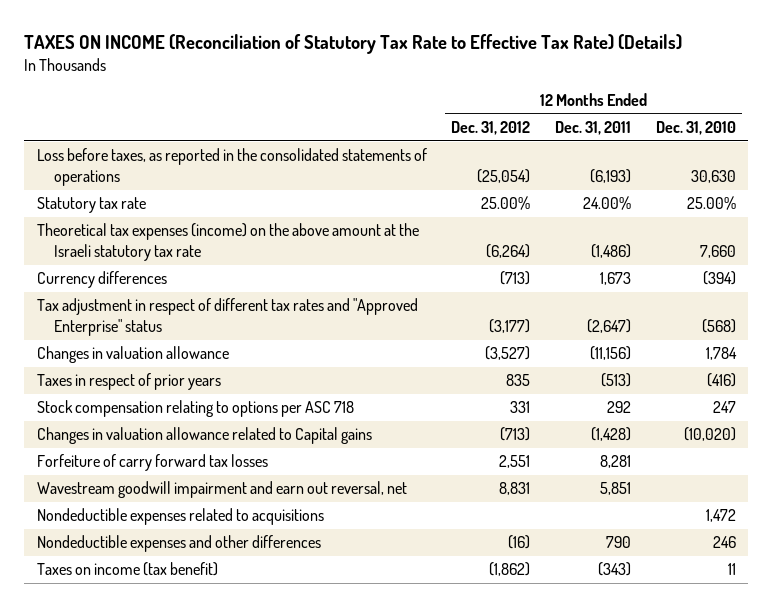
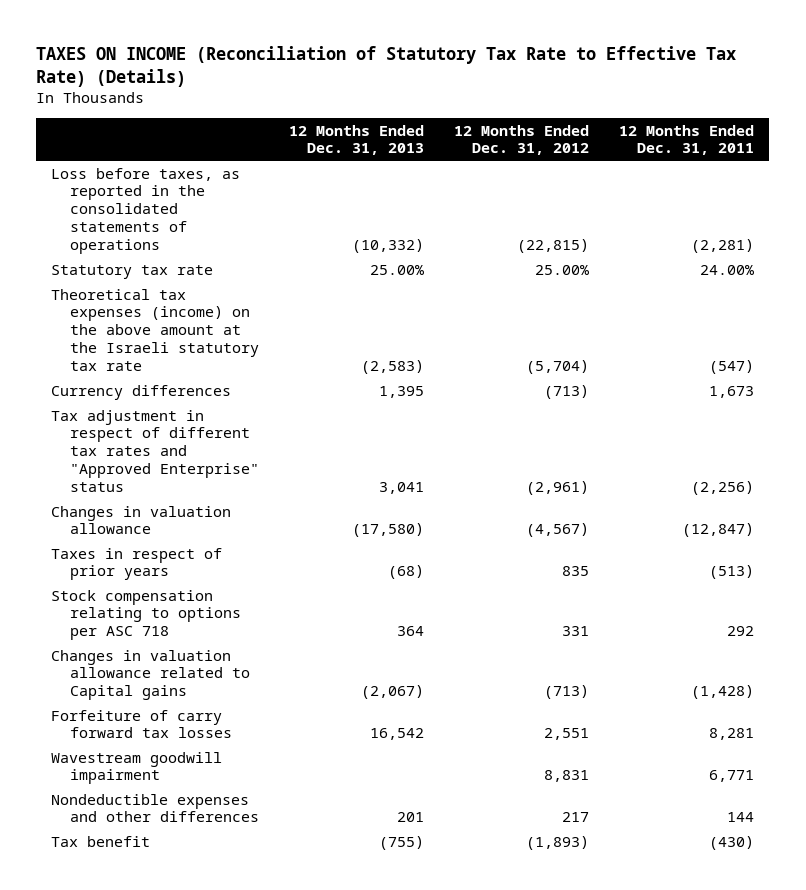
[655,121,736,136] Dec. 31, 2010 -> none
none -> [289,124,425,156] 12 Months Ended Dec. 31, 2013
[477,168,531,183] (25,054) -> [517,238,590,253] (22,815)
[590,168,632,183] (6,193) -> [691,238,755,253] (2,281)
[486,243,531,258] (6,264) -> [526,359,590,374] (5,704)
[591,243,632,258] (1,486) -> [709,359,755,374] (547)
[489,318,531,333] (3,177) -> [526,480,590,495] (2,961)
[587,318,632,333] (2,647) -> [691,480,755,495] (2,256)
[485,346,531,361] (3,527) -> [526,523,590,538] (4,567)
[590,346,632,361] (11,156) -> [682,523,755,538] (12,847)
[36,508,324,526] Nondeductible expenses related to acquisitions -> none
[36,481,407,499] Wavestream goodwill impairment and earn out reversal, net -> [51,751,223,785] Wavestream goodwill impairment
[600,482,632,496] 5,851 -> [709,770,755,783] 6,771
[508,535,531,550] (16) -> [562,812,590,823] 217
[606,536,632,549] 790 -> [727,812,755,823] 144
[36,562,218,577] Taxes on income (tax benefit) -> [51,835,151,847] Tax benefit
[489,562,531,577] (1,862) -> [526,835,590,850] (1,893)
[598,562,632,577] (343) -> [709,835,755,850] (430)

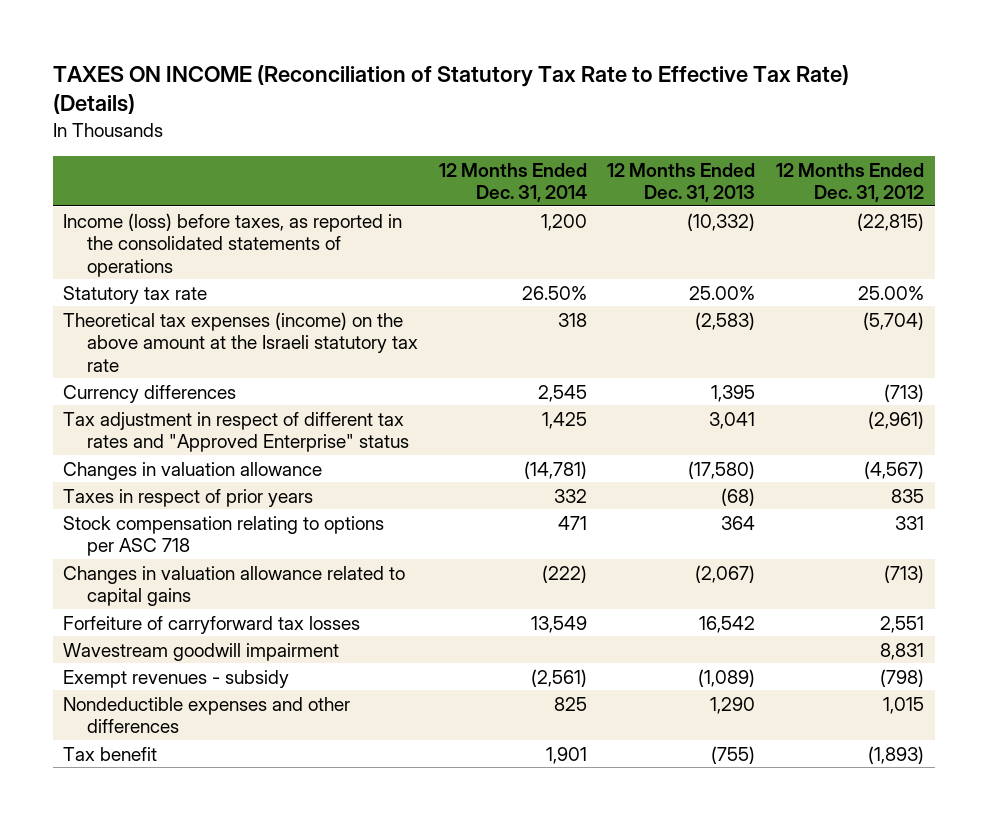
[619,124,755,156] 12 Months Ended Dec. 31, 2011 -> none
none -> [438,162,587,203] 12 Months Ended Dec. 31, 2014
[51,167,241,254] Loss before taxes, as reported in the consolidated statements of operations -> [63,212,403,277] Income (loss) before taxes, as reported in the consolidated statements of operations
[51,649,251,701] Changes in valuation allowance related to Capital gains -> [63,565,406,607] Changes in valuation allowance related to capital gains
[51,709,233,739] Forfeiture of carry forward tax losses -> [63,615,361,634] Forfeiture of carryforward tax losses
none -> [63,669,290,688] Exempt revenues - subsidy
[397,812,425,823] 201 -> [710,696,756,714] 1,290
[562,812,590,823] 217 -> [883,696,925,714] 1,015

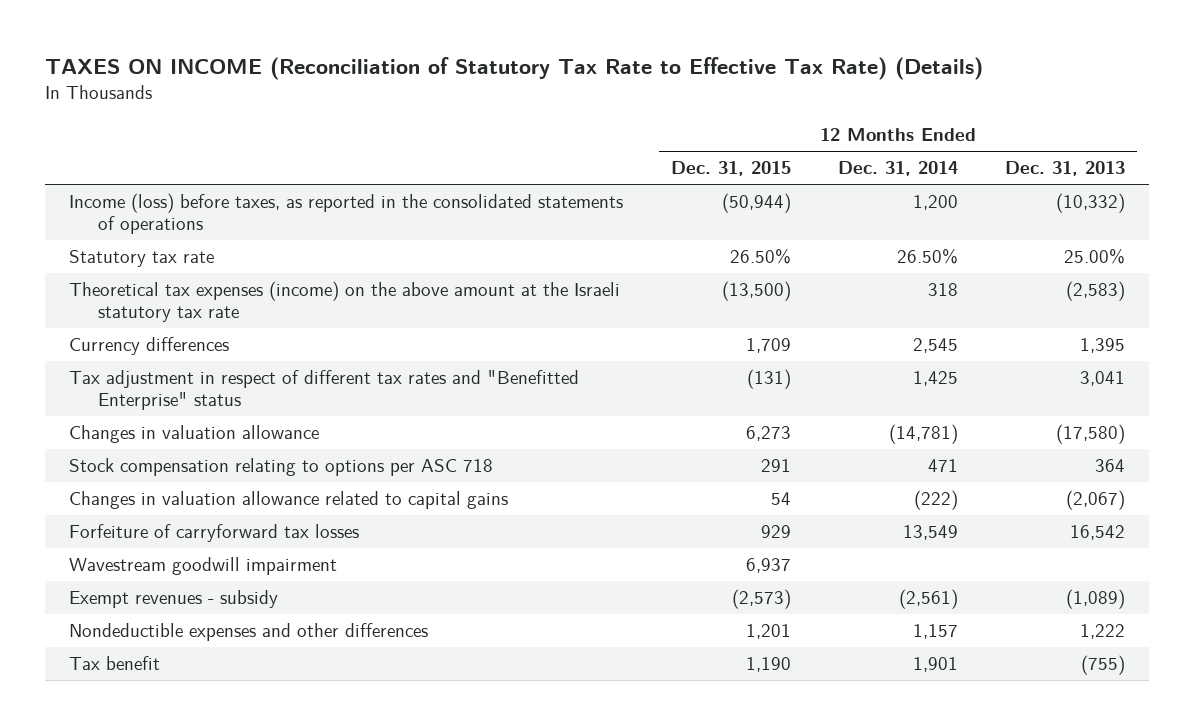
[776,162,925,203] 12 Months Ended Dec. 31, 2012 -> none
none -> [670,161,791,177] Dec. 31, 2015
[63,411,409,453] Tax adjustment in respect of different tax rates and "Approved Enterprise" status -> [69,370,580,411] Tax adjustment in respect of different tax rates and "Benefitted Enterprise" status
[63,488,314,507] Taxes in respect of prior years -> none
[553,696,587,711] 825 -> [913,624,959,640] 1,157
[710,696,756,714] 1,290 -> [1080,624,1126,640] 1,222

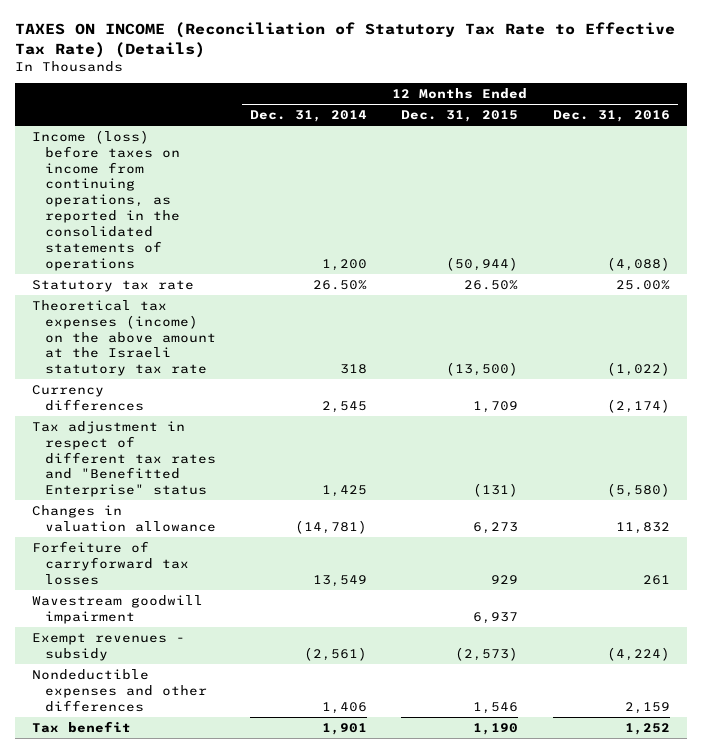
[1005,161,1126,177] Dec. 31, 2013 -> none
none -> [552,109,670,122] Dec. 31, 2016
[69,193,624,235] Income (loss) before taxes, as reported in the consolidated statements of operations -> [31,129,181,271] Income (loss) before taxes on income from continuing operations, as reported in the consolidated statements of operations
[69,458,494,477] Stock compensation relating to options per ASC 718 -> none
[69,491,509,510] Changes in valuation allowance related to capital gains -> none
[745,624,791,640] 1,201 -> [473,701,519,714] 1,546
[913,624,959,640] 1,157 -> [322,701,368,714] 1,406

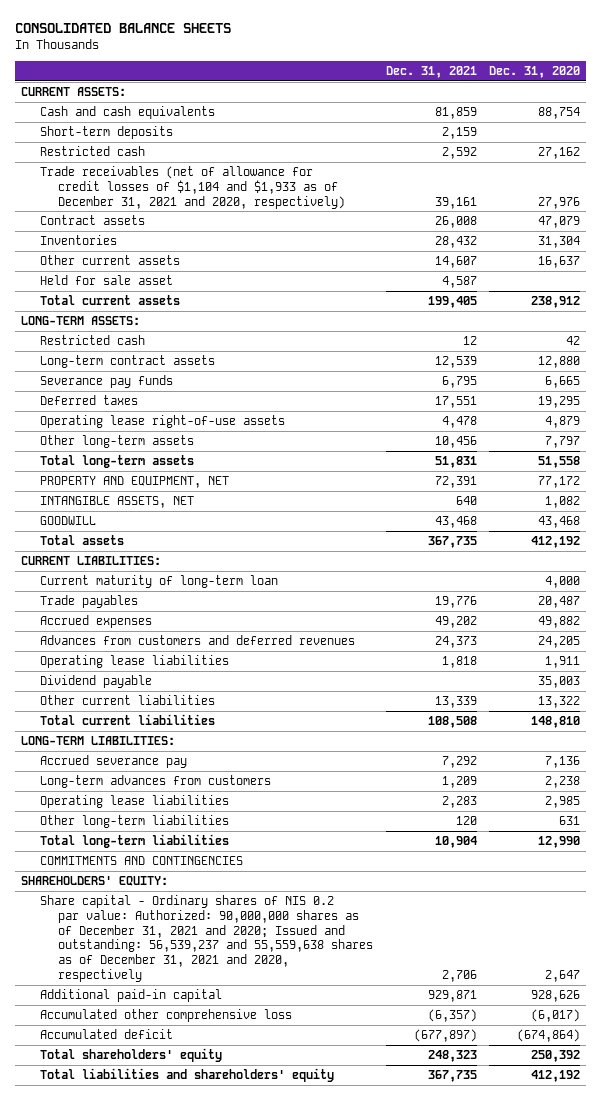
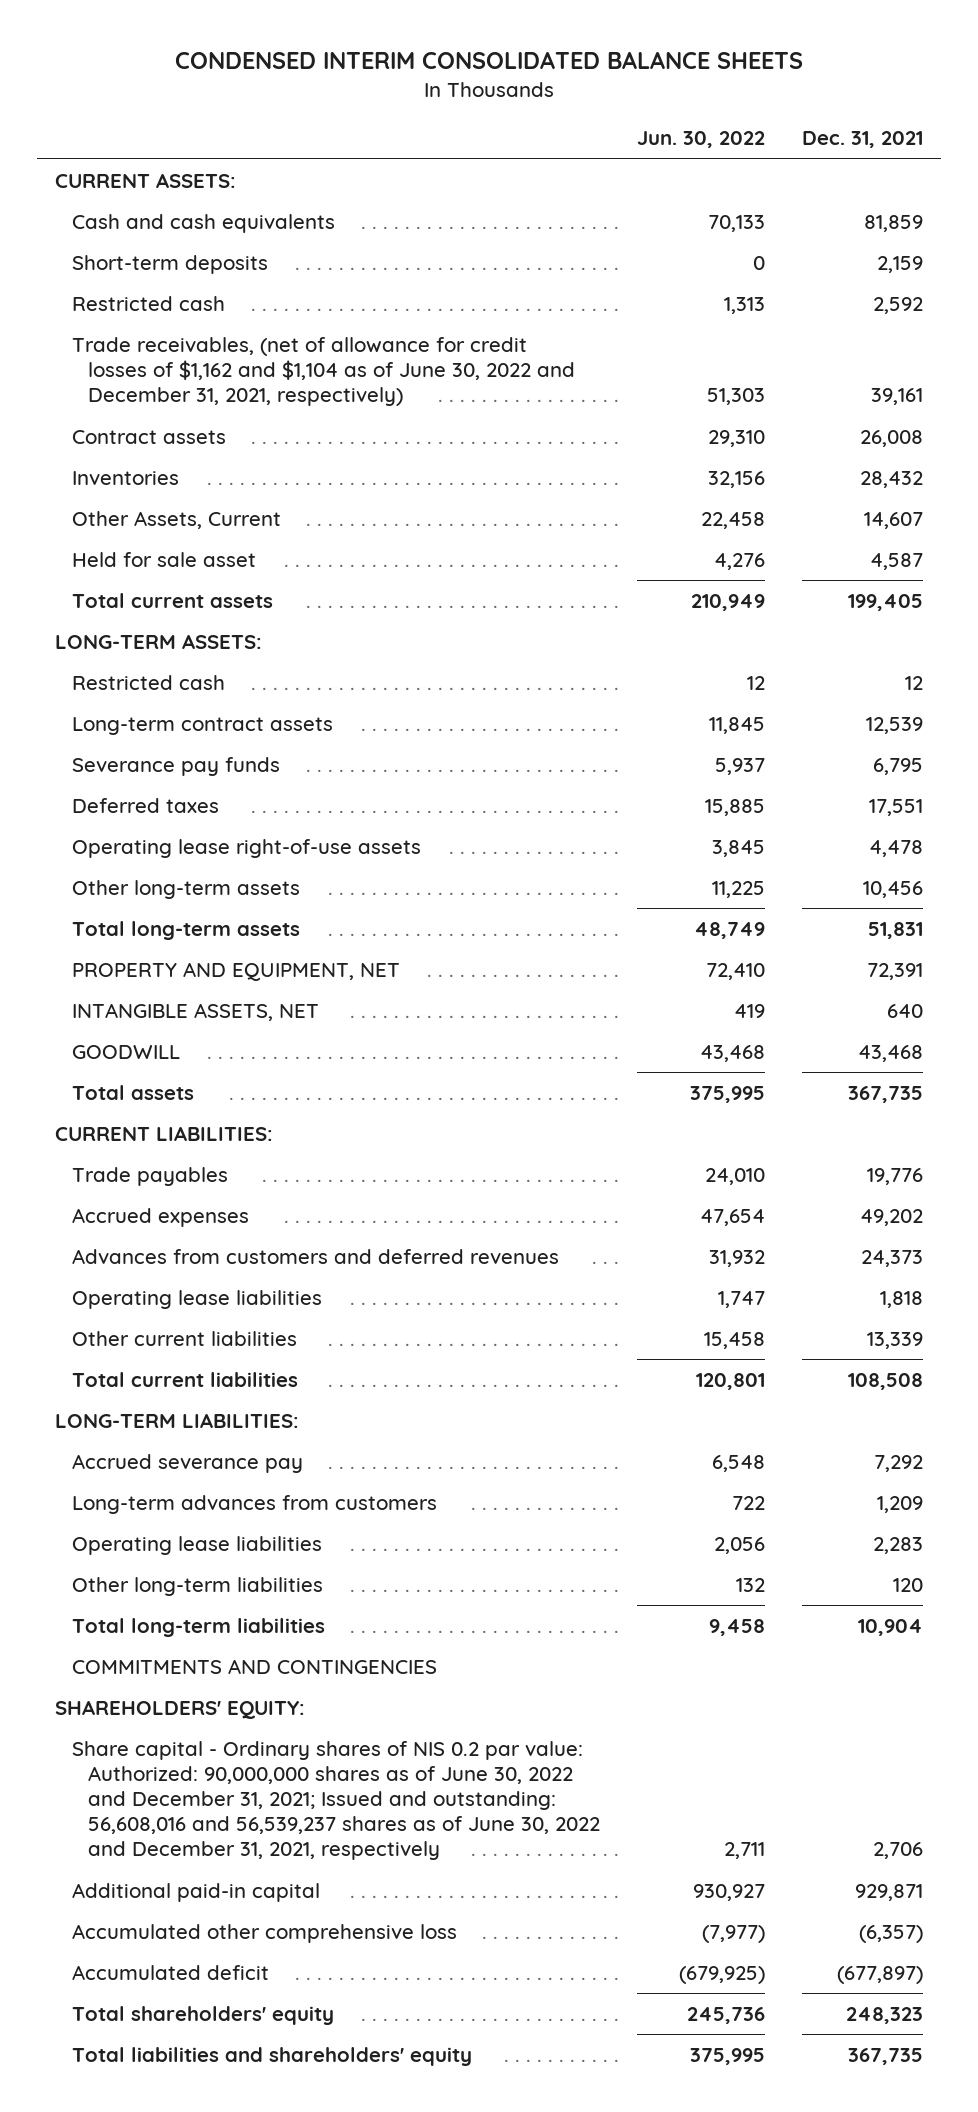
[15,23,232,34] CONSOLIDATED BALANCE SHEETS -> [175,50,804,69] CONDENSED INTERIM CONSOLIDATED BALANCE SHEETS
[488,65,580,78] Dec. 31, 2020 -> none
none -> [637,131,766,149] Jun. 30, 2022
[39,166,346,209] Trade receivables (net of allowance for credit losses of $1,104 and $1,933 as of December 31, 2021 and 2020, respectively) -> [71,337,576,407] Trade receivables, (net of allowance for credit losses of $1,162 and $1,104 as of June 30, 2022 and December 31, 2021, respectively)
[39,255,180,266] Other current assets -> [71,511,281,530] Other Assets, Current
[39,575,278,589] Current maturity of long-term loan -> none
[39,675,152,689] Dividend payable -> none
[39,895,374,982] Share capital - Ordinary shares of NIS 0.2 par value: Authorized: 90,000,000 shares as of December 31, 2021 and 2020; Issued and outstanding: 56,539,237 and 55,559,638 shares as of December 31, 2021 and 2020, respectively -> [71,1741,601,1861] Share capital - Ordinary shares of NIS 0.2 par value: Authorized: 90,000,000 shares as of June 30, 2022 and December 31, 2021; Issued and outstanding: 56,608,016 and 56,539,237 shares as of June 30, 2022 and December 31, 2021, respectively

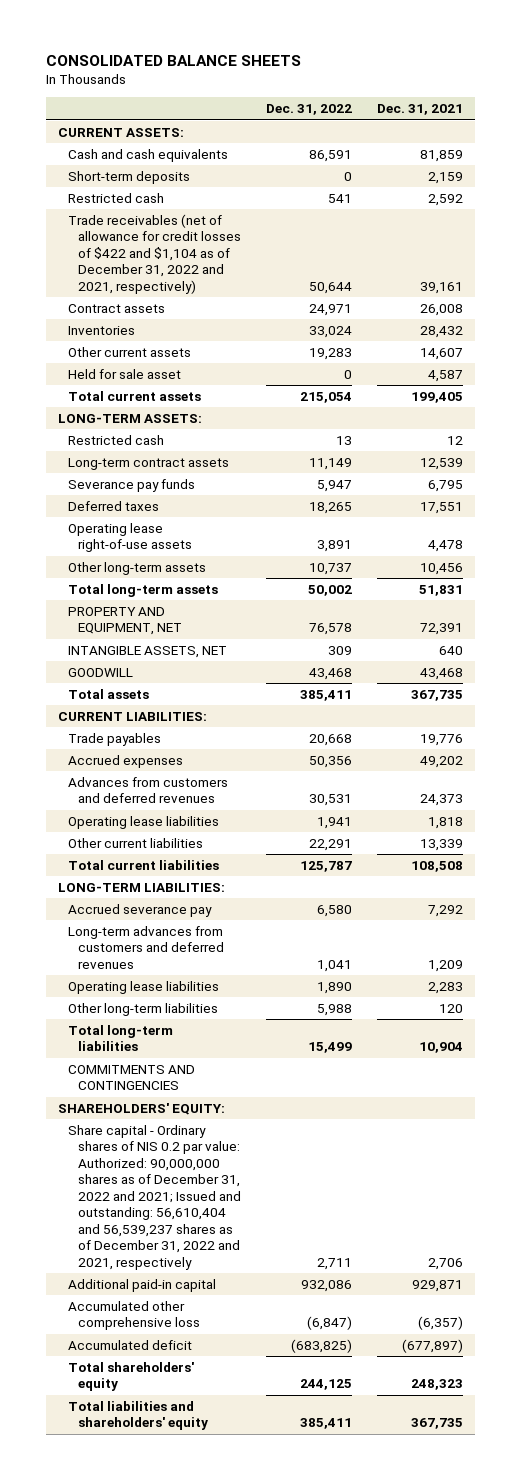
[175,50,804,69] CONDENSED INTERIM CONSOLIDATED BALANCE SHEETS -> [45,55,301,67] CONSOLIDATED BALANCE SHEETS
[637,131,766,149] Jun. 30, 2022 -> none
none -> [266,104,353,116] Dec. 31, 2022
[71,337,576,407] Trade receivables, (net of allowance for credit losses of $1,162 and $1,104 as of June 30, 2022 and December 31, 2021, respectively) -> [68,213,242,294] Trade receivables (net of allowance for credit losses of $422 and $1,104 as of December 31, 2022 and 2021, respectively)
[71,511,281,530] Other Assets, Current -> [68,346,192,357] Other current assets
[71,1495,437,1515] Long-term advances from customers -> [68,925,225,969] Long-term advances from customers and deferred revenues
[71,1741,601,1861] Share capital - Ordinary shares of NIS 0.2 par value: Authorized: 90,000,000 shares as of June 30, 2022 and December 31, 2021; Issued and outstanding: 56,608,016 and 56,539,237 shares as of June 30, 2022 and December 31, 2021, respectively -> [68,1124,242,1271] Share capital - Ordinary shares of NIS 0.2 par value: Authorized: 90,000,000 shares as of December 31, 2022 and 2021; Issued and outstanding: 56,610,404 and 56,539,237 shares as of December 31, 2022 and 2021, respectively

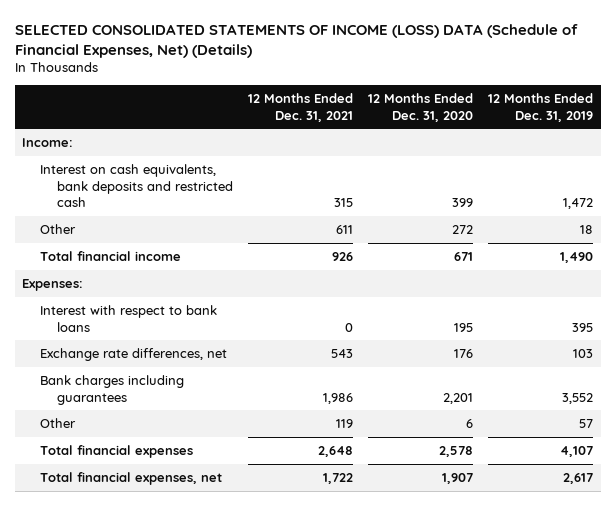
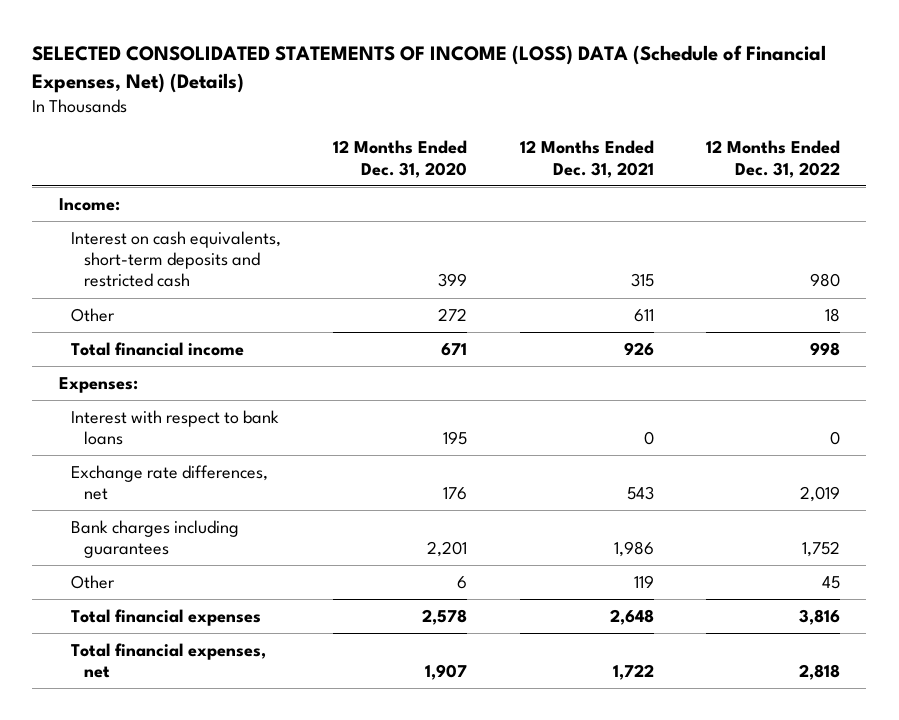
[488,92,594,122] 12 Months Ended Dec. 31, 2019 -> none
none -> [705,140,840,178] 12 Months Ended Dec. 31, 2022
[39,163,234,208] Interest on cash equivalents, bank deposits and restricted cash -> [71,231,282,288] Interest on cash equivalents, short-term deposits and restricted cash

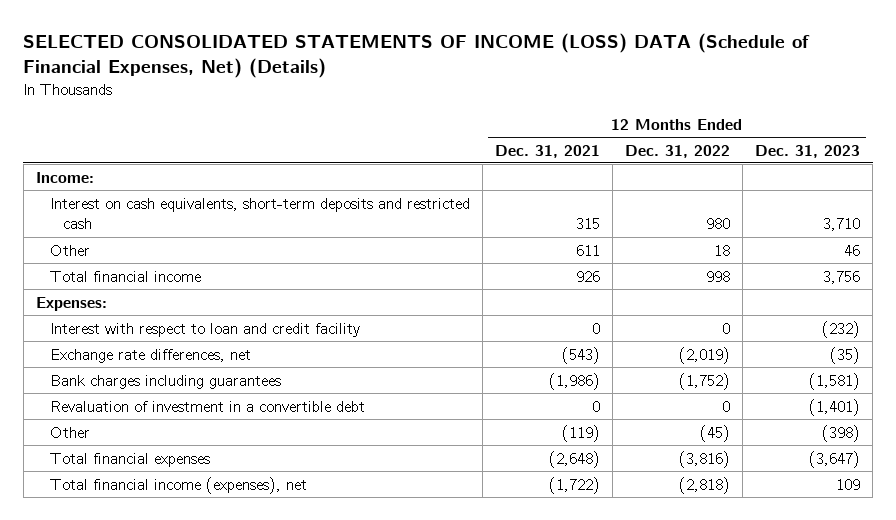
[333,140,468,178] 12 Months Ended Dec. 31, 2020 -> none
none -> [755,144,861,158] Dec. 31, 2023
[71,410,280,446] Interest with respect to bank loans -> [49,322,360,337] Interest with respect to loan and credit facility
[626,486,654,501] 543 -> [561,346,600,364] (543)
[799,486,840,503] 2,019 -> [678,346,730,364] (2,019)
[613,541,654,558] 1,986 -> [548,372,600,390] (1,986)
[801,541,840,558] 1,752 -> [678,372,730,390] (1,752)
none -> [49,400,365,412] Revaluation of investment in a convertible debt
[633,575,654,589] 119 -> [561,424,600,442] (119)
[821,576,840,590] 45 -> [699,424,730,442] (45)
[609,609,654,626] 2,648 -> [548,450,600,468] (2,648)
[798,609,840,626] 3,816 -> [678,450,730,468] (3,816)
[71,643,267,679] Total financial expenses, net -> [49,476,307,494] Total financial income (expenses), net
[612,664,654,681] 1,722 -> [548,476,600,494] (1,722)
[798,664,840,681] 2,818 -> [678,476,730,494] (2,818)

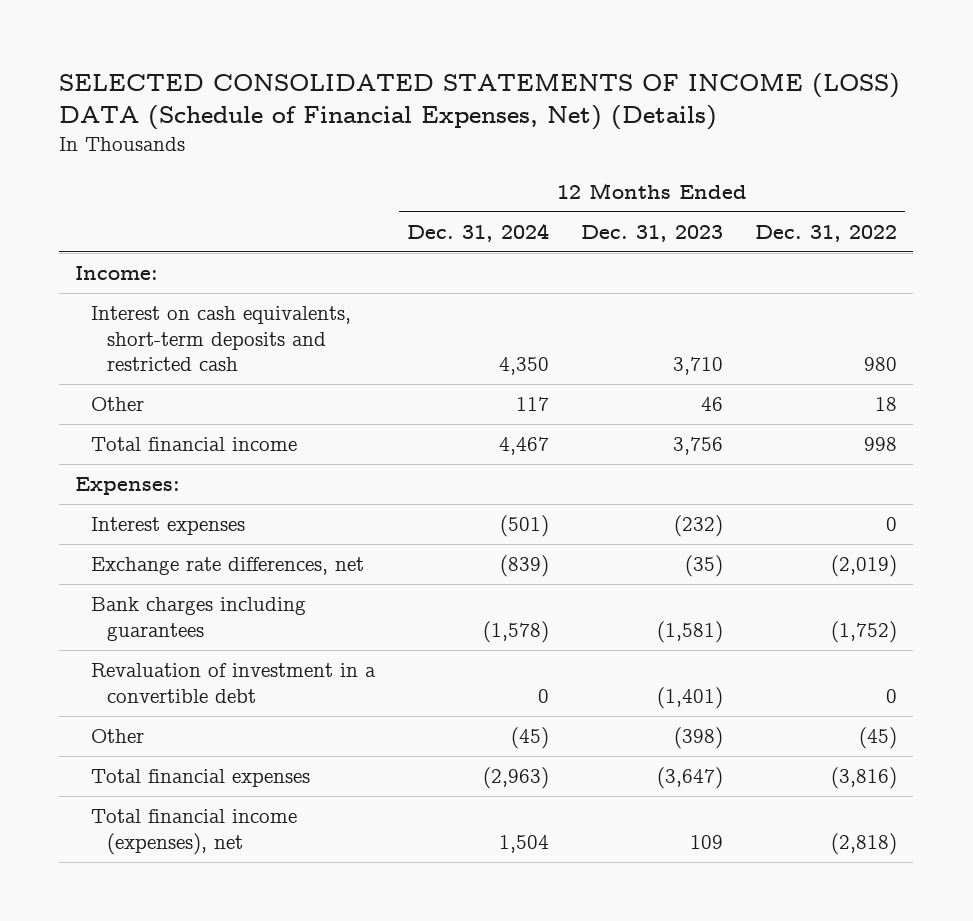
[494,144,600,158] Dec. 31, 2021 -> none
none -> [407,222,550,242] Dec. 31, 2024
[49,322,360,337] Interest with respect to loan and credit facility -> [91,517,246,536] Interest expenses

